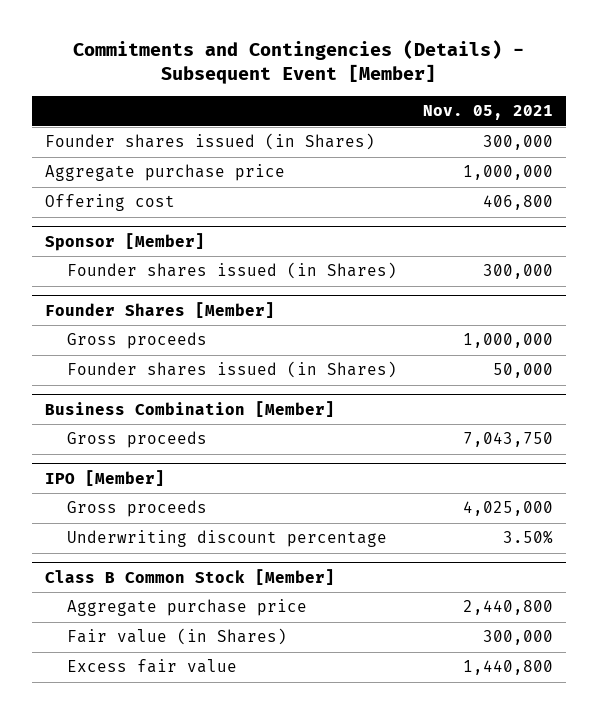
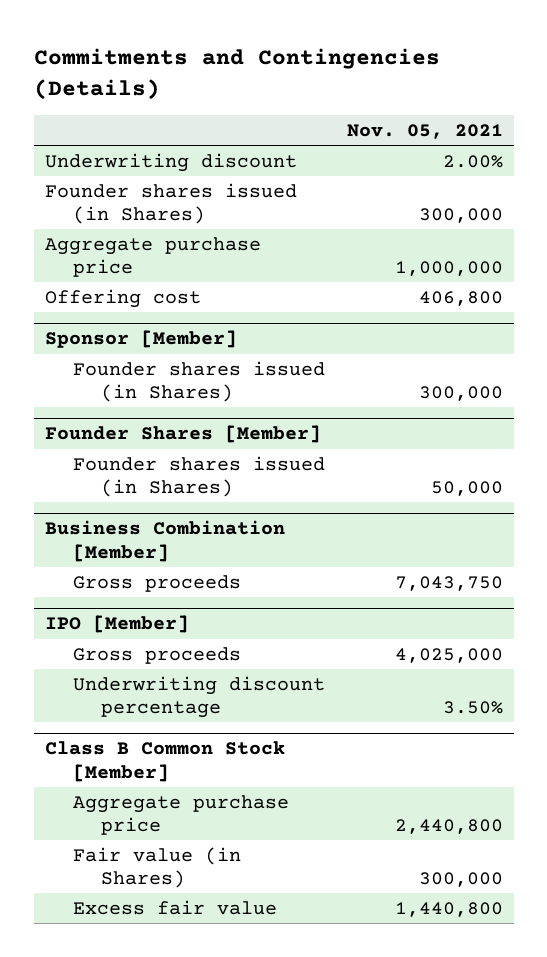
[73,40,525,85] Commitments and Contingencies (Details) - Subsequent Event [Member] -> [33,48,440,101] Commitments and Contingencies (Details)
none -> [44,152,297,172] Underwriting discount
[67,332,208,350] Gross proceeds -> none

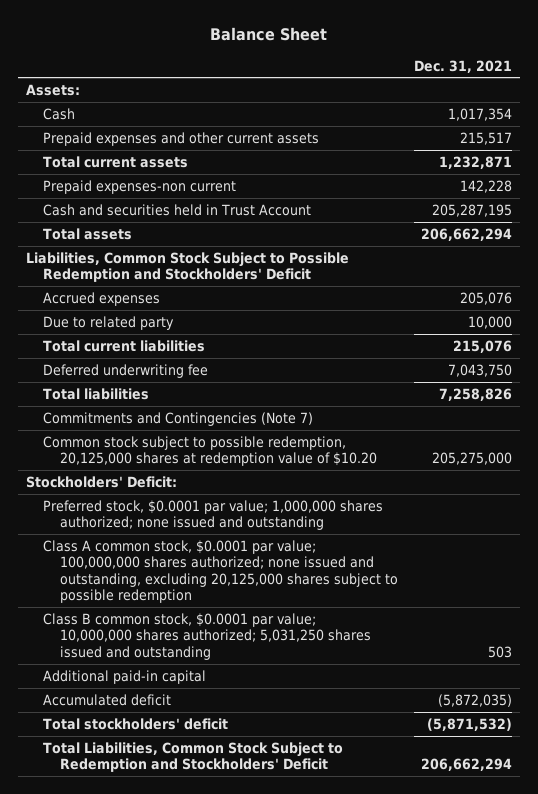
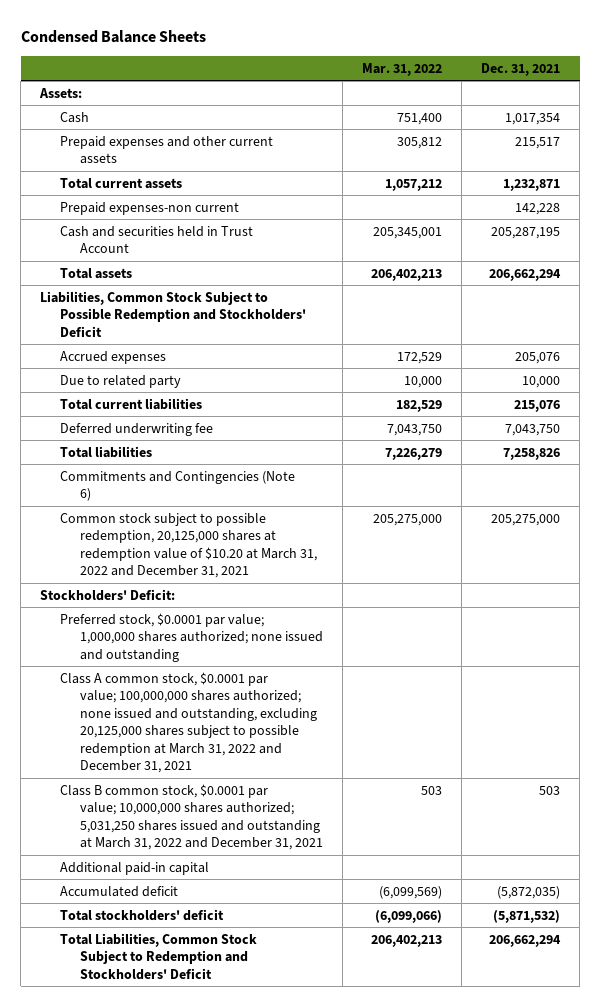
[210,26,328,41] Balance Sheet -> [20,30,206,44] Condensed Balance Sheets
none -> [362,62,443,76] Mar. 31, 2022
[43,411,314,426] Commitments and Contingencies (Note 7) -> [60,470,296,502] Commitments and Contingencies (Note 6)
[43,435,377,467] Common stock subject to possible redemption, 20,125,000 shares at redemption value of $10.20 -> [60,512,318,579] Common stock subject to possible redemption, 20,125,000 shares at redemption value of $10.20 at March 31, 2022 and December 31, 2021
[43,539,398,604] Class A common stock, $0.0001 par value; 100,000,000 shares authorized; none issued and outstanding, excluding 20,125,000 shares subject to possible redemption -> [60,671,318,774] Class A common stock, $0.0001 par value; 100,000,000 shares authorized; none issued and outstanding, excluding 20,125,000 shares subject to possible redemption at March 31, 2022 and December 31, 2021
[43,612,371,660] Class B common stock, $0.0001 par value; 10,000,000 shares authorized; 5,031,250 shares issued and outstanding -> [60,783,324,851] Class B common stock, $0.0001 par value; 10,000,000 shares authorized; 5,031,250 shares issued and outstanding at March 31, 2022 and December 31, 2021

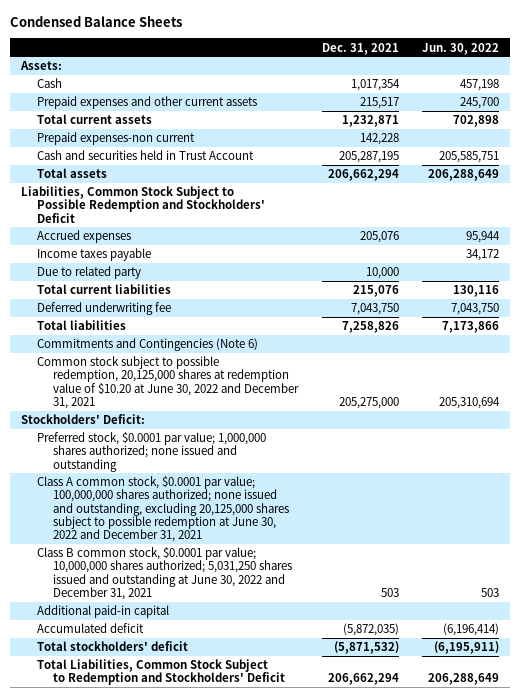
[362,62,443,76] Mar. 31, 2022 -> none
none -> [421,42,499,55] Jun. 30, 2022
none -> [37,248,152,262] Income taxes payable
[60,512,318,579] Common stock subject to possible redemption, 20,125,000 shares at redemption value of $10.20 at March 31, 2022 and December 31, 2021 -> [37,356,300,409] Common stock subject to possible redemption, 20,125,000 shares at redemption value of $10.20 at June 30, 2022 and December 31, 2021
[60,671,318,774] Class A common stock, $0.0001 par value; 100,000,000 shares authorized; none issued and outstanding, excluding 20,125,000 shares subject to possible redemption at March 31, 2022 and December 31, 2021 -> [37,476,290,542] Class A common stock, $0.0001 par value; 100,000,000 shares authorized; none issued and outstanding, excluding 20,125,000 shares subject to possible redemption at June 30, 2022 and December 31, 2021
[60,783,324,851] Class B common stock, $0.0001 par value; 10,000,000 shares authorized; 5,031,250 shares issued and outstanding at March 31, 2022 and December 31, 2021 -> [37,547,293,600] Class B common stock, $0.0001 par value; 10,000,000 shares authorized; 5,031,250 shares issued and outstanding at June 30, 2022 and December 31, 2021

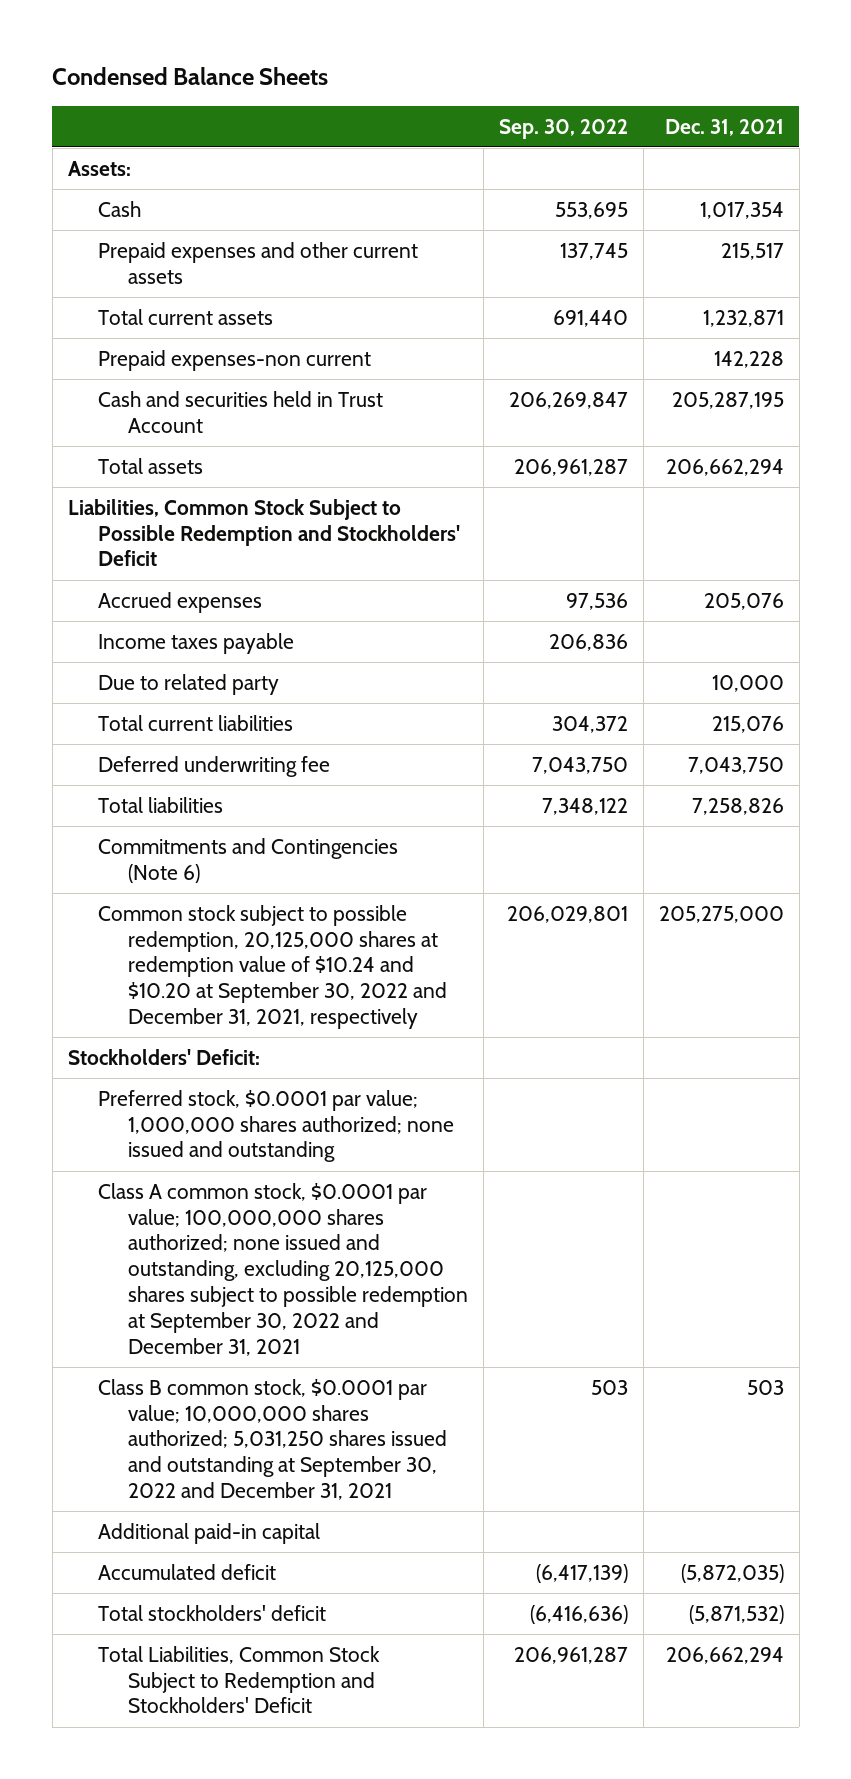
[421,42,499,55] Jun. 30, 2022 -> none
none -> [498,118,628,139] Sep. 30, 2022
[37,356,300,409] Common stock subject to possible redemption, 20,125,000 shares at redemption value of $10.20 at June 30, 2022 and December 31, 2021 -> [97,904,447,1030] Common stock subject to possible redemption, 20,125,000 shares at redemption value of $10.24 and $10.20 at September 30, 2022 and December 31, 2021, respectively
[37,476,290,542] Class A common stock, $0.0001 par value; 100,000,000 shares authorized; none issued and outstanding, excluding 20,125,000 shares subject to possible redemption at June 30, 2022 and December 31, 2021 -> [97,1182,468,1356] Class A common stock, $0.0001 par value; 100,000,000 shares authorized; none issued and outstanding, excluding 20,125,000 shares subject to possible redemption at September 30, 2022 and December 31, 2021
[37,547,293,600] Class B common stock, $0.0001 par value; 10,000,000 shares authorized; 5,031,250 shares issued and outstanding at June 30, 2022 and December 31, 2021 -> [97,1378,447,1501] Class B common stock, $0.0001 par value; 10,000,000 shares authorized; 5,031,250 shares issued and outstanding at September 30, 2022 and December 31, 2021

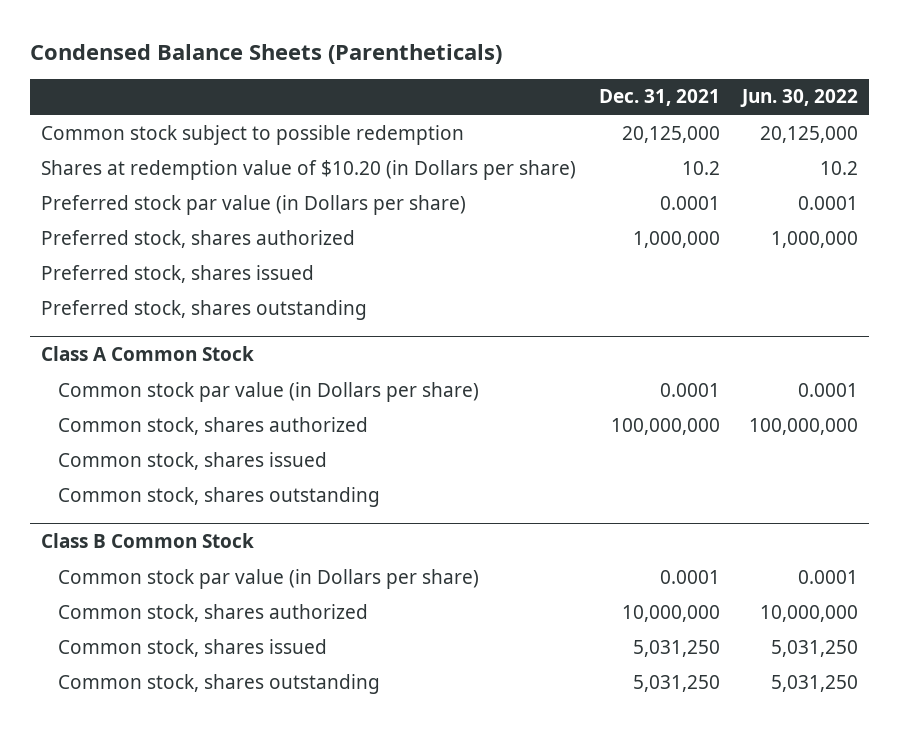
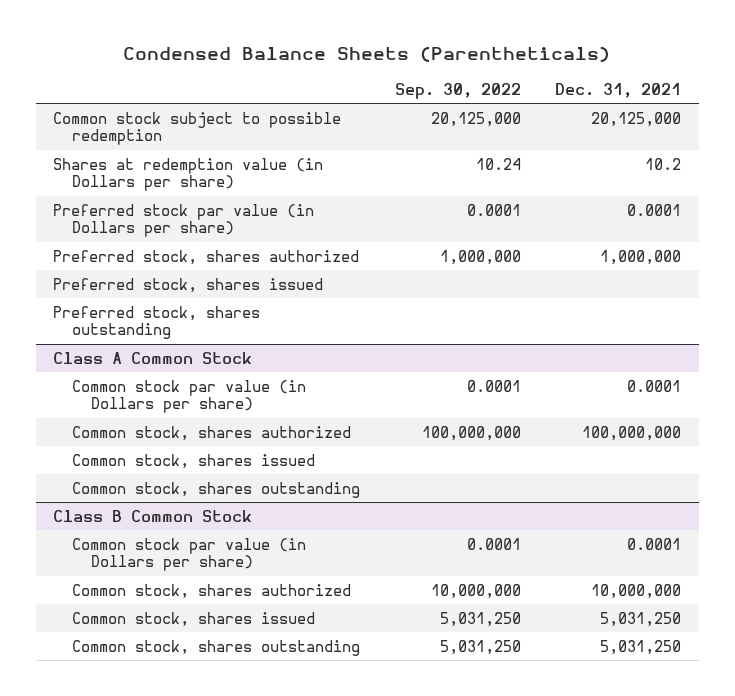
[740,89,859,108] Jun. 30, 2022 -> none
none -> [394,82,521,99] Sep. 30, 2022
[41,159,577,180] Shares at redemption value of $10.20 (in Dollars per share) -> [53,157,324,192] Shares at redemption value (in Dollars per share)

